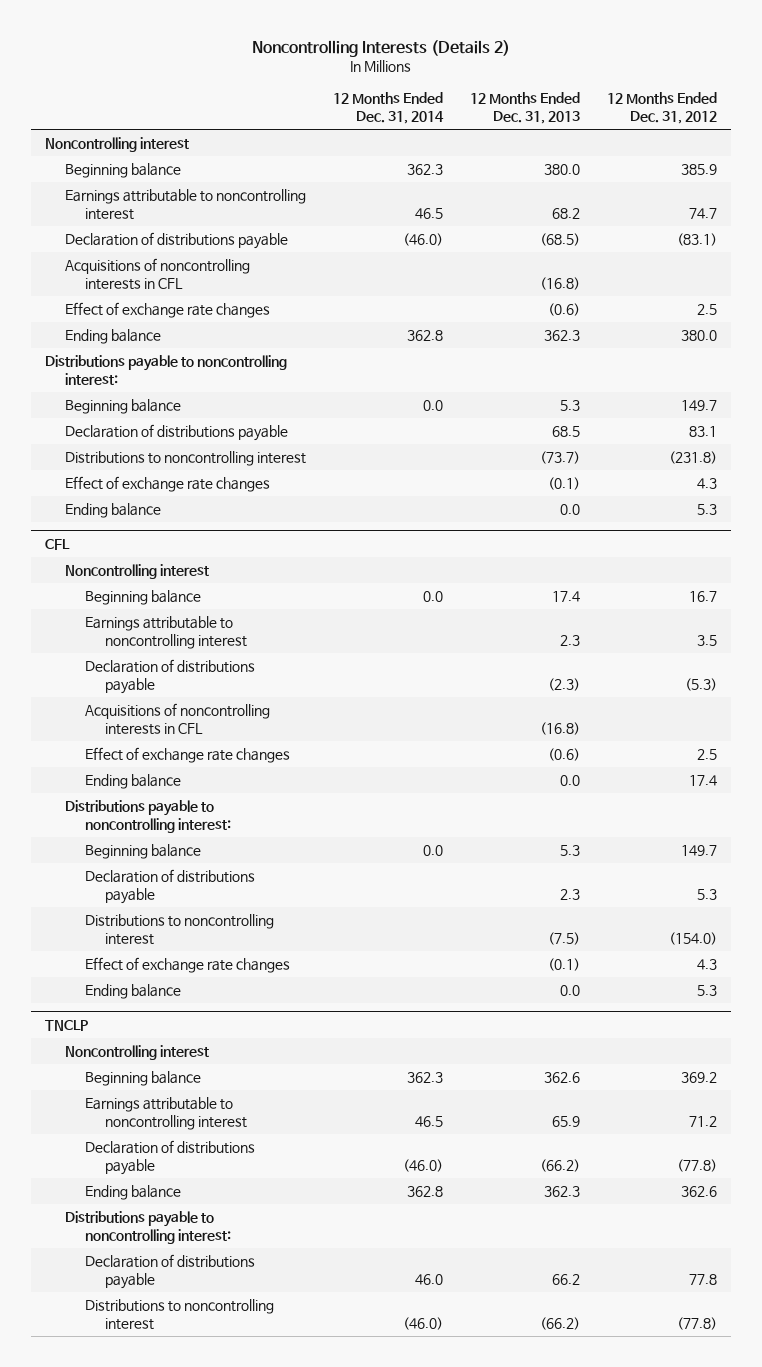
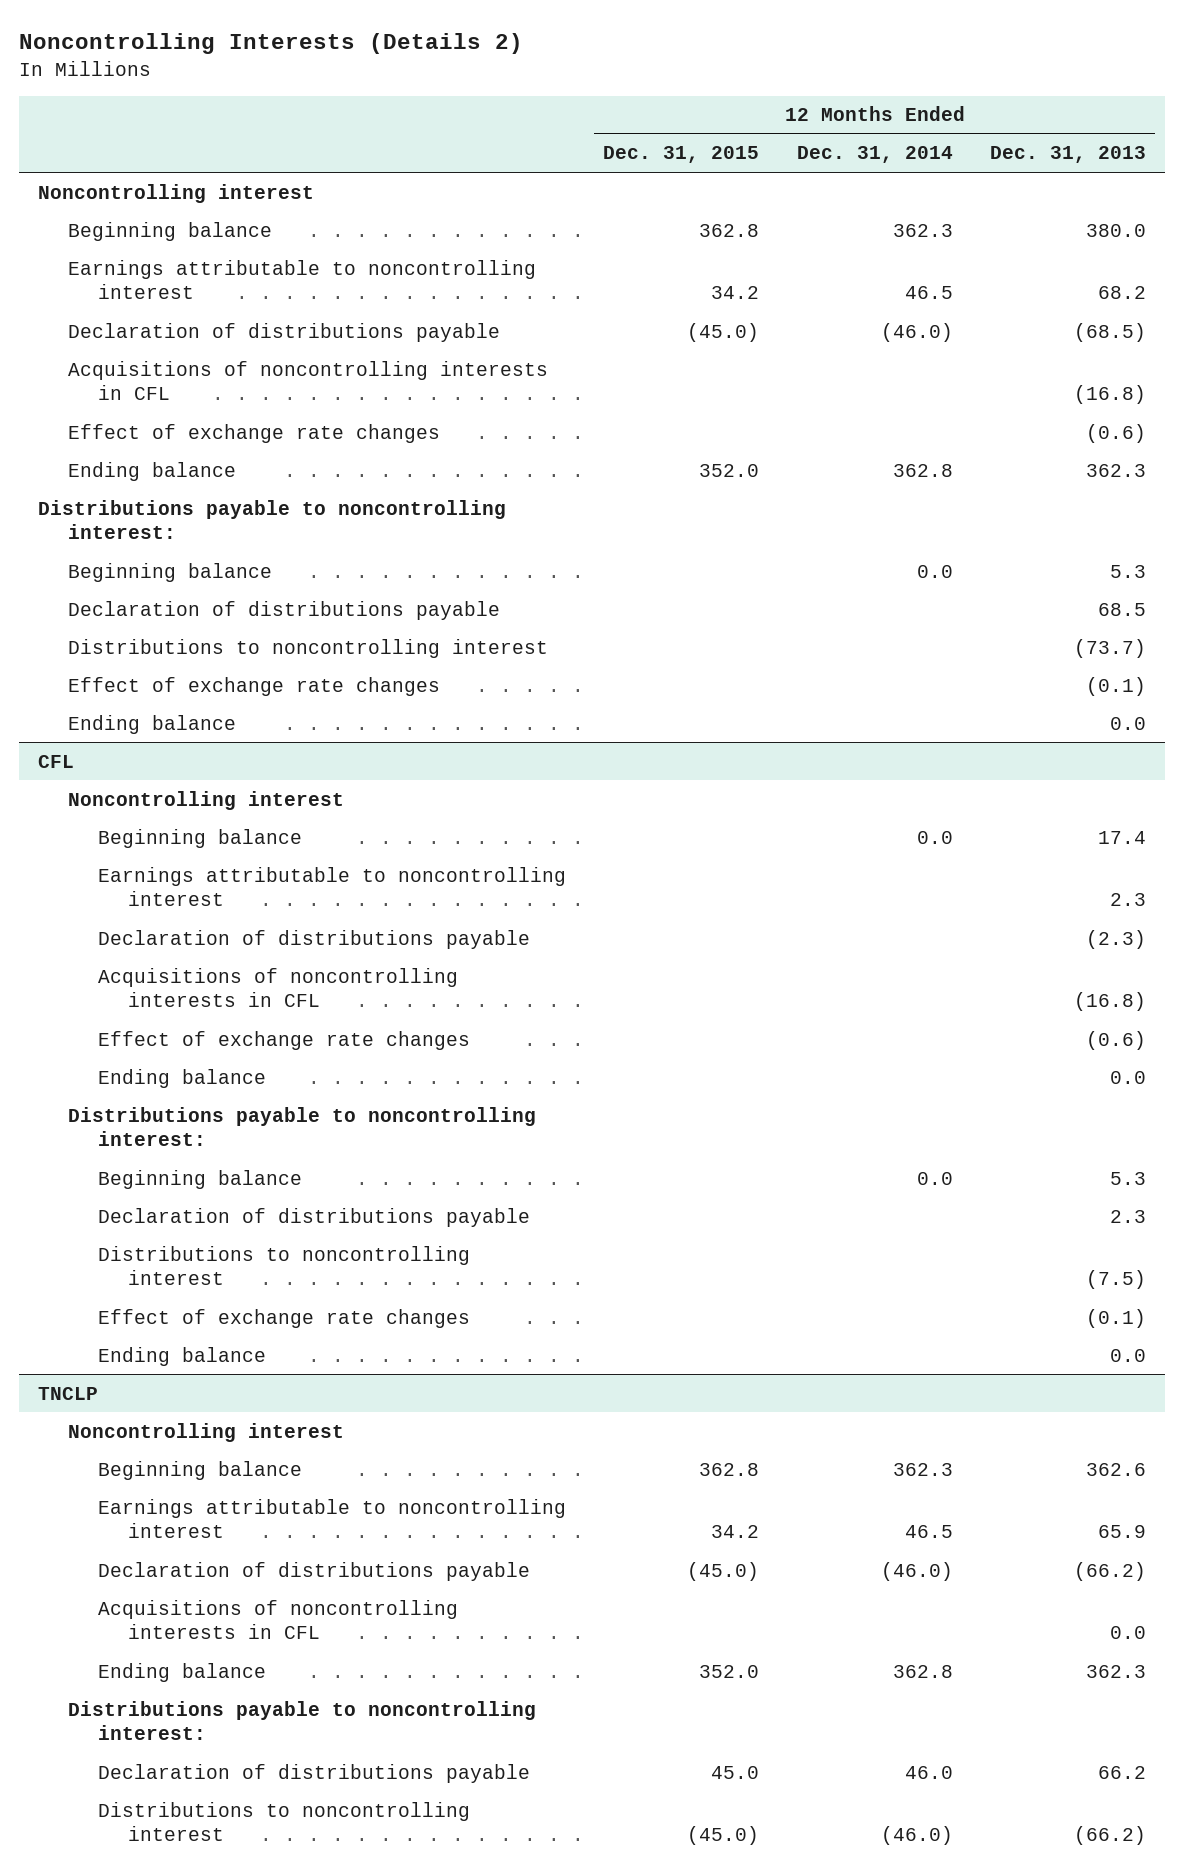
[607,92,718,125] 12 Months Ended Dec. 31, 2012 -> none
none -> [603,146,760,164] Dec. 31, 2015
none -> [97,1599,458,1640] Acquisitions of noncontrolling interests in CFL

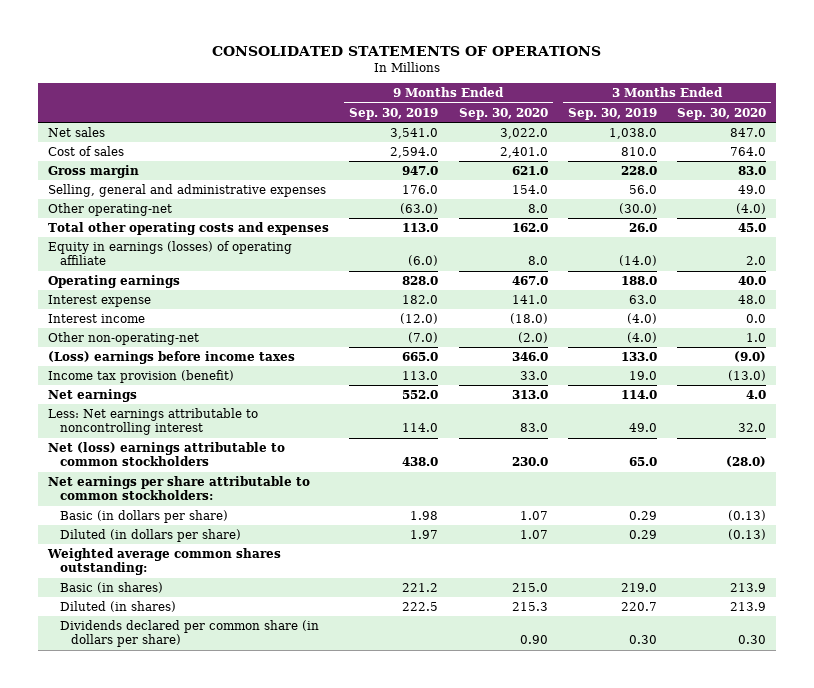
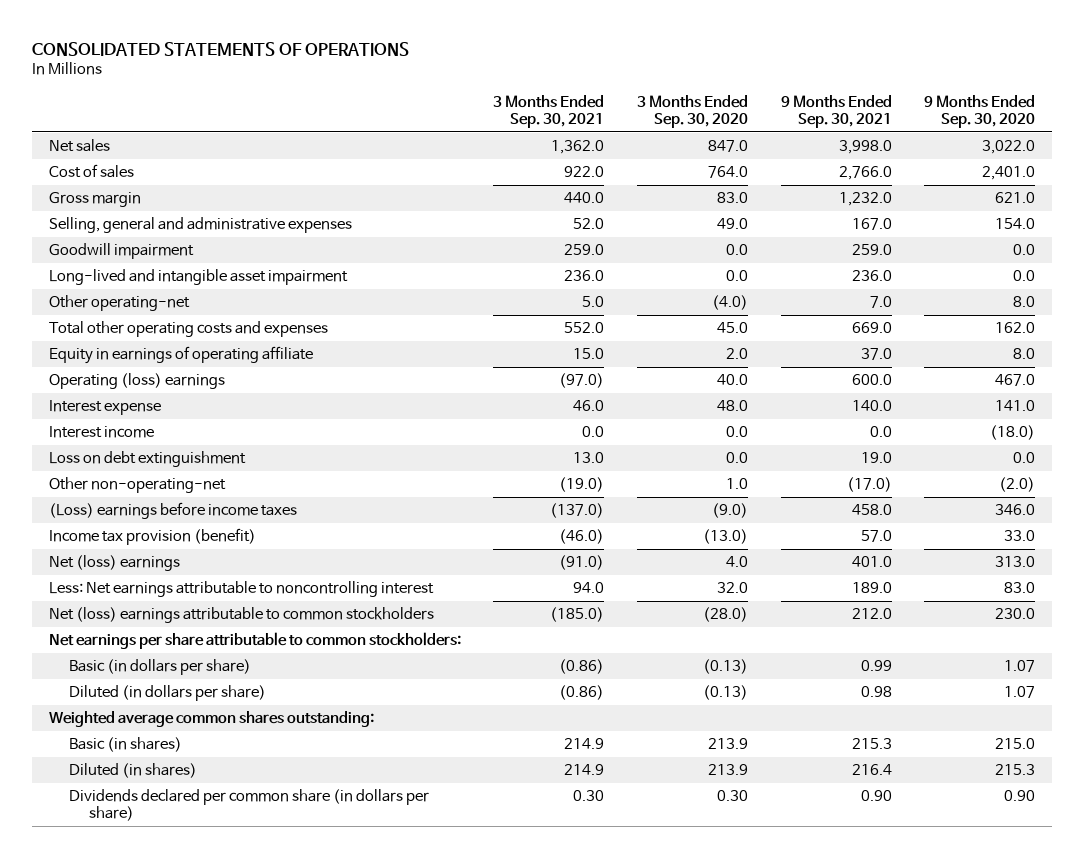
[349,107,439,120] Sep. 30, 2019 -> none
[567,107,657,120] Sep. 30, 2019 -> none
none -> [493,95,605,129] 3 Months Ended Sep. 30, 2021
none -> [780,95,892,129] 9 Months Ended Sep. 30, 2021
none -> [48,243,194,260] Goodwill impairment
none -> [48,269,348,286] Long-lived and intangible asset impairment
[47,241,292,266] Equity in earnings (losses) of operating affiliate -> [48,346,313,365] Equity in earnings of operating affiliate
[47,275,180,289] Operating earnings -> [48,373,225,390] Operating (loss) earnings
none -> [48,451,246,468] Loss on debt extinguishment
[47,389,137,403] Net earnings -> [48,555,180,572] Net (loss) earnings

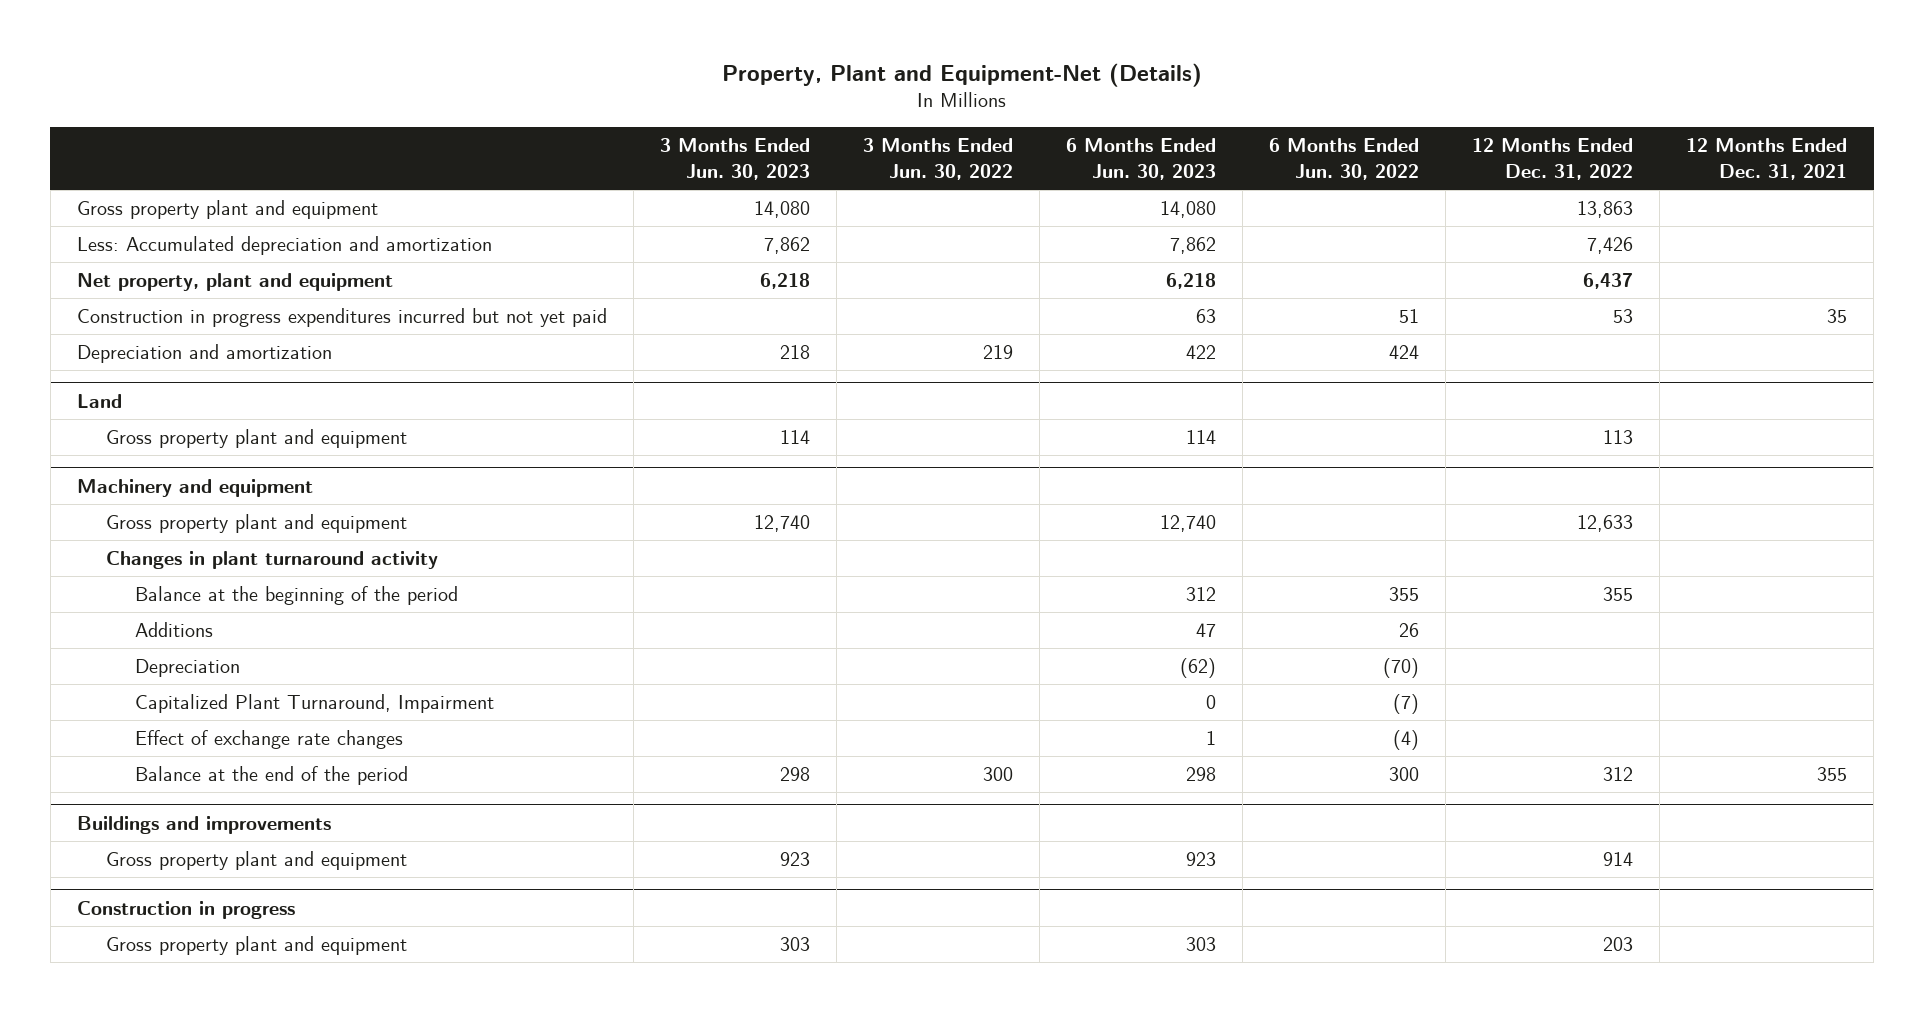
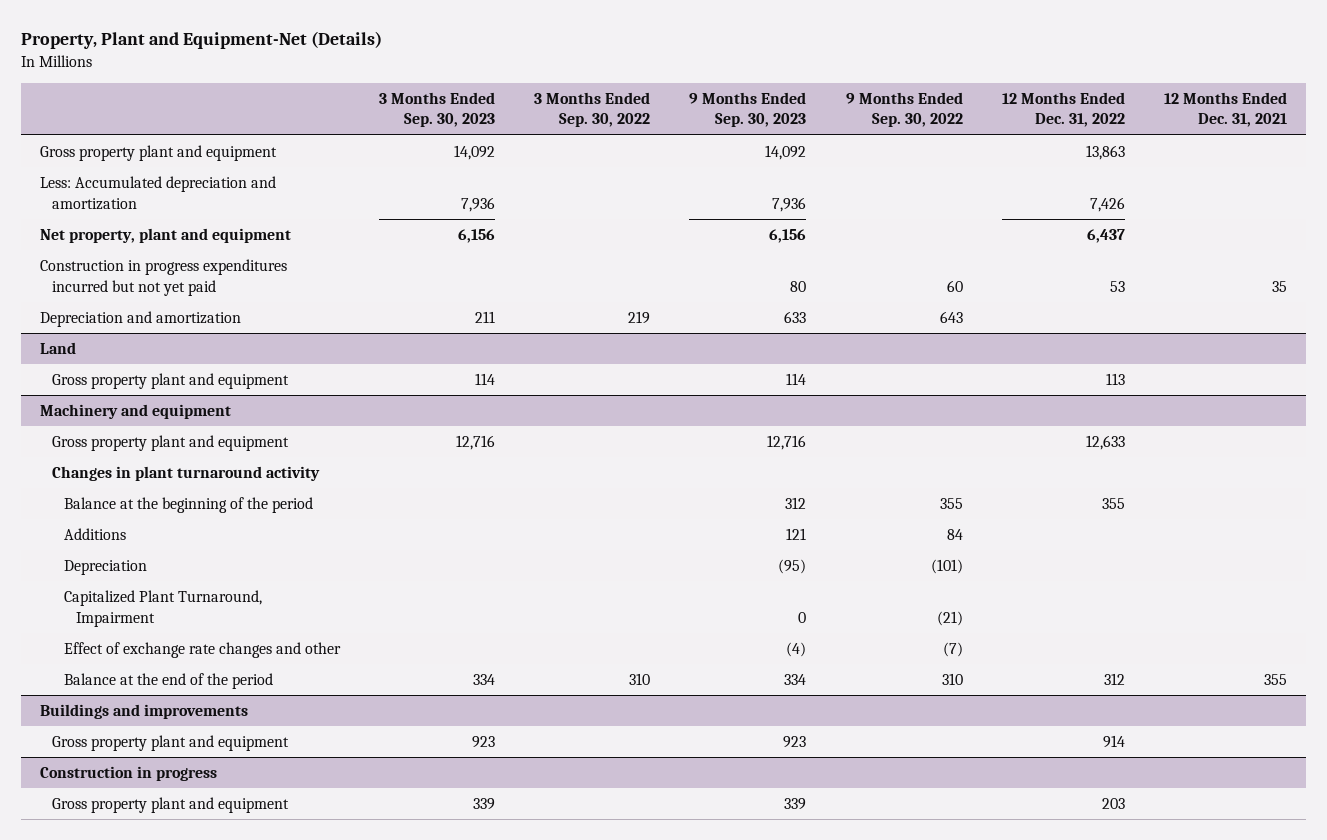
[659,138,810,180] 3 Months Ended Jun. 30, 2023 -> none
[862,138,1013,180] 3 Months Ended Jun. 30, 2022 -> none
[1065,138,1216,180] 6 Months Ended Jun. 30, 2023 -> none
[1268,138,1419,180] 6 Months Ended Jun. 30, 2022 -> none
none -> [379,91,496,128] 3 Months Ended Sep. 30, 2023
none -> [534,91,651,128] 3 Months Ended Sep. 30, 2022
none -> [689,91,807,128] 9 Months Ended Sep. 30, 2023
none -> [845,91,963,128] 9 Months Ended Sep. 30, 2022
[134,730,403,750] Effect of exchange rate changes -> [64,642,342,659] Effect of exchange rate changes and other

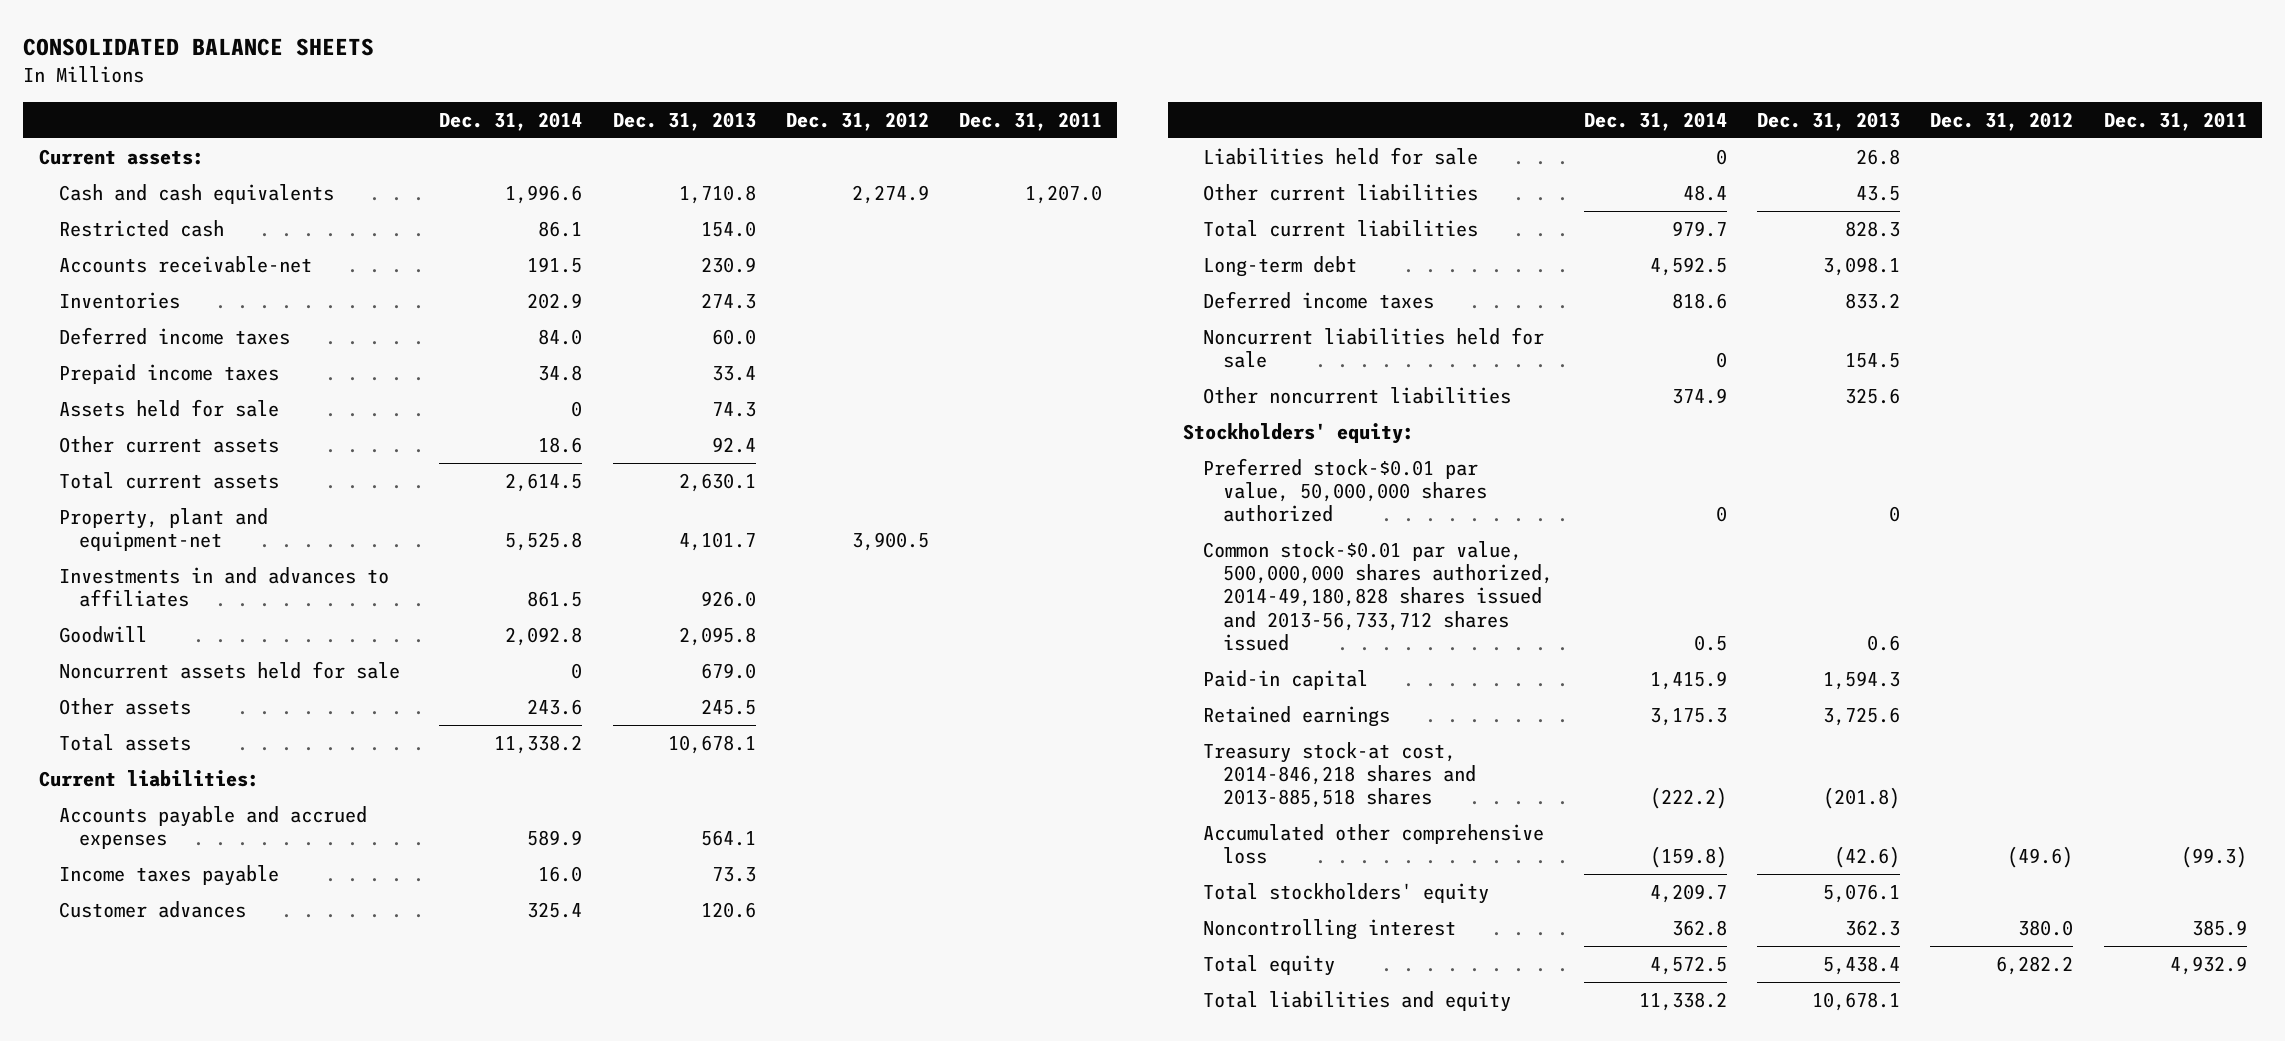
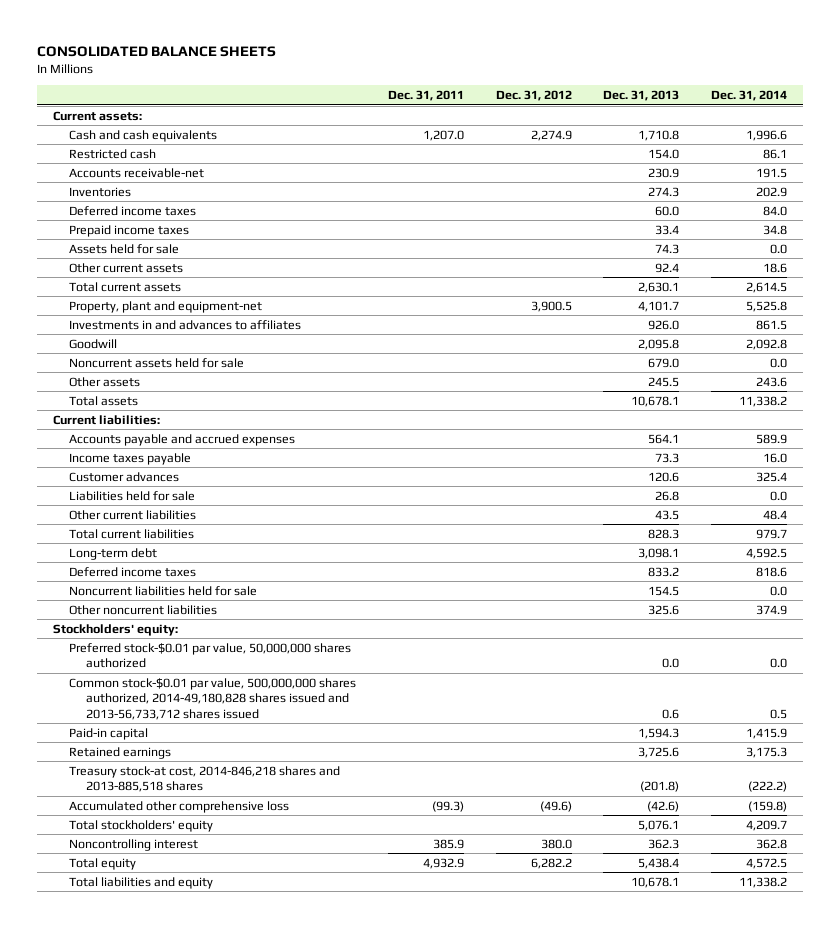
[571,400,583,417] 0 -> [770,243,788,254] 0.0
[571,662,583,679] 0 -> [770,357,788,368] 0.0
[1715,148,1727,165] 0 -> [770,490,788,501] 0.0
[1715,352,1727,369] 0 -> [770,585,788,596] 0.0
[1715,506,1727,523] 0 -> [770,658,788,669] 0.0
[1888,506,1900,523] 0 -> [662,658,680,669] 0.0

